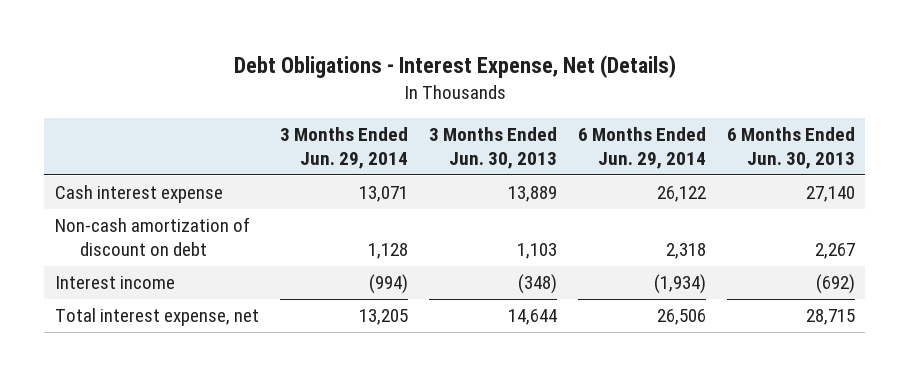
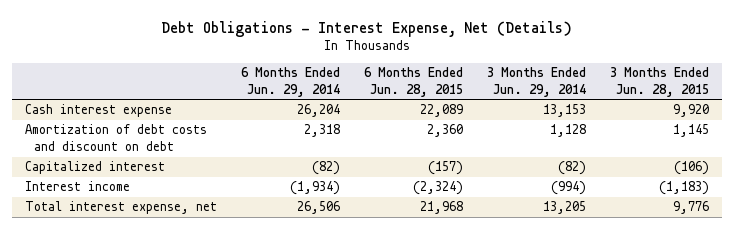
[428,127,557,169] 3 Months Ended Jun. 30, 2013 -> none
[726,127,855,169] 6 Months Ended Jun. 30, 2013 -> none
none -> [363,67,463,98] 6 Months Ended Jun. 28, 2015
none -> [610,67,710,98] 3 Months Ended Jun. 28, 2015
[358,186,408,203] 13,071 -> [543,104,587,118] 13,153
[656,186,706,203] 26,122 -> [296,104,340,118] 26,204
[54,217,250,256] Non-cash amortization of discount on debt -> [24,124,207,152] Amortization of debt costs and discount on debt
none -> [24,161,165,175] Capitalized interest

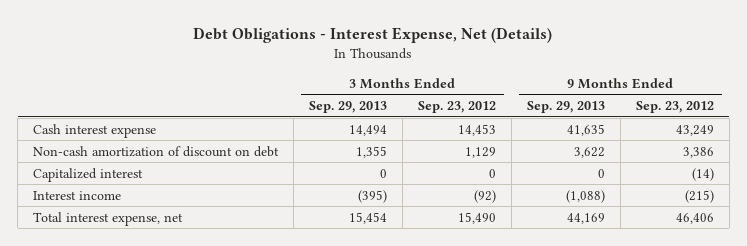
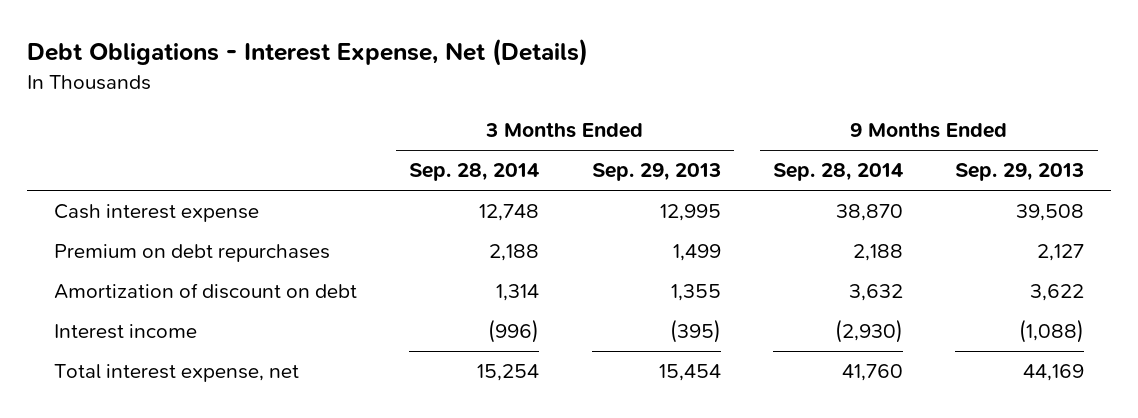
[417,101,496,114] Sep. 23, 2012 -> none
[635,101,714,114] Sep. 23, 2012 -> none
none -> [409,163,540,182] Sep. 28, 2014
none -> [773,163,904,182] Sep. 28, 2014
[33,167,144,182] Capitalized interest -> none
[348,124,387,136] 14,494 -> [659,204,721,222] 12,995
[566,123,605,136] 41,635 -> [1016,204,1085,222] 39,508
none -> [53,244,330,263] Premium on debt repurchases
[33,145,280,157] Non-cash amortization of discount on debt -> [53,283,357,300] Amortization of discount on debt

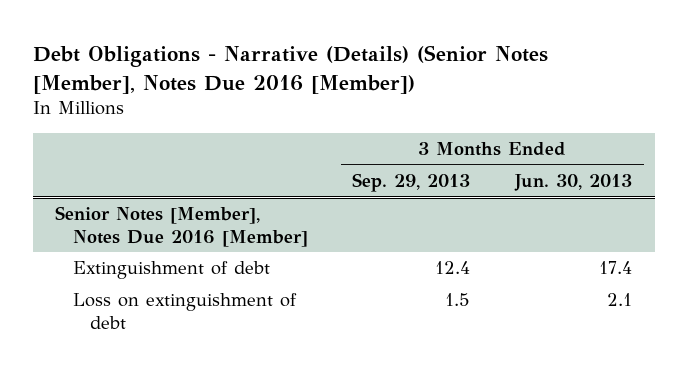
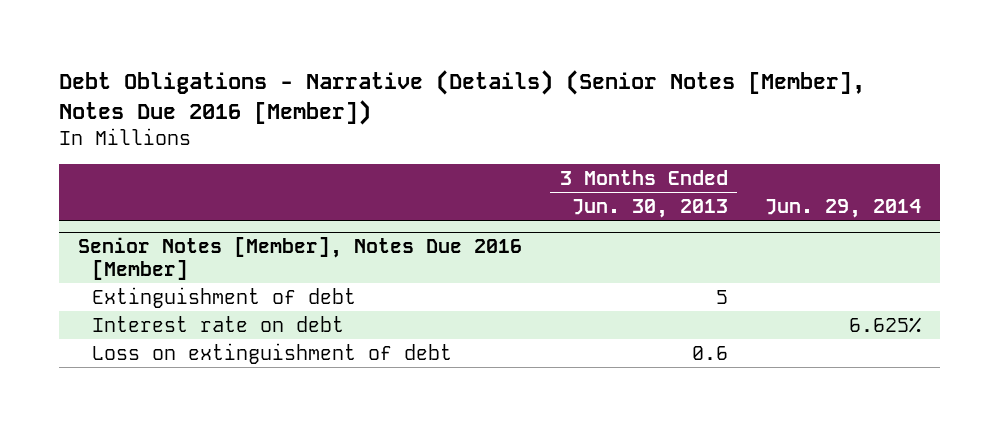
[352,172,471,192] Sep. 29, 2013 -> none
none -> [765,199,922,219] Jun. 29, 2014
[599,261,633,275] 17.4 -> [715,289,728,304] 5
none -> [91,315,344,332] Interest rate on debt
[607,293,633,307] 2.1 -> [691,345,728,360] 0.6

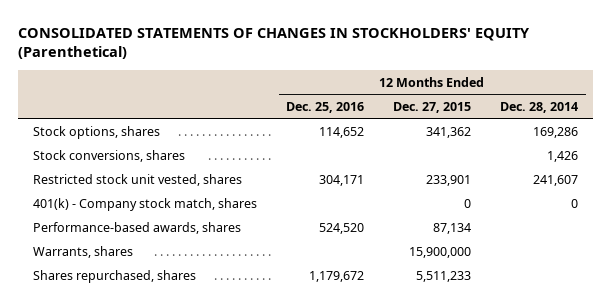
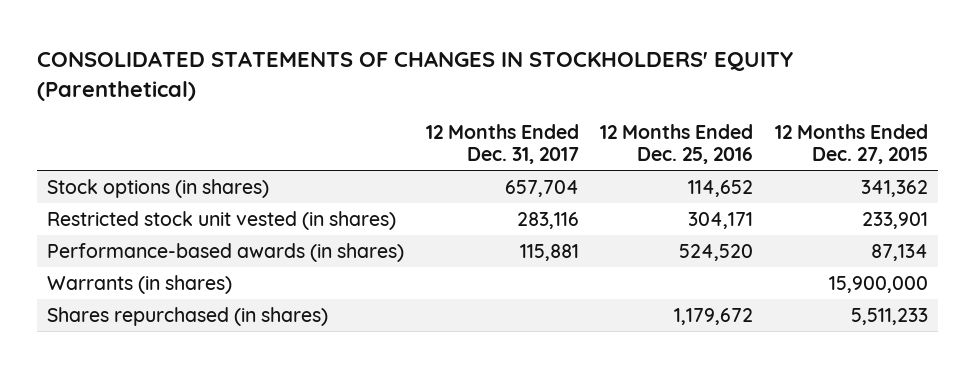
[500,101,579,113] Dec. 28, 2014 -> none
none -> [425,123,579,165] 12 Months Ended Dec. 31, 2017
[32,149,185,162] Stock conversions, shares -> none
[32,197,257,211] 401(k) - Company stock match, shares -> none
[32,125,160,139] Stock options, shares -> [47,178,270,198] Stock options (in shares)
[32,173,242,186] Restricted stock unit vested, shares -> [47,210,397,230] Restricted stock unit vested (in shares)
[32,221,241,234] Performance-based awards, shares -> [47,242,405,262] Performance-based awards (in shares)
[32,245,133,258] Warrants, shares -> [47,274,233,294] Warrants (in shares)
[32,269,196,283] Shares repurchased, shares -> [47,306,329,326] Shares repurchased (in shares)

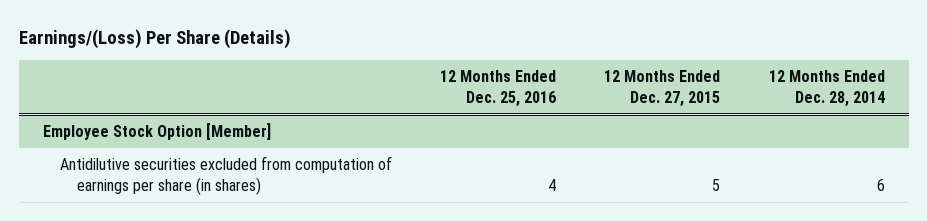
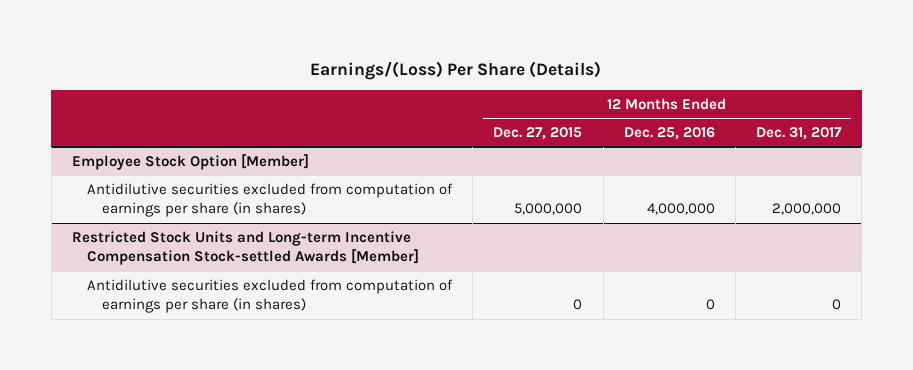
[768,70,885,107] 12 Months Ended Dec. 28, 2014 -> none
none -> [756,126,843,140] Dec. 31, 2017
[548,178,557,191] 4 -> [646,203,715,216] 4,000,000
[712,178,721,191] 5 -> [514,203,583,216] 5,000,000
none -> [71,230,420,266] Restricted Stock Units and Long-term Incentive Compensation Stock-settled Awards [Member]
none -> [87,278,454,314] Antidilutive securities excluded from computation of earnings per share (in shares)

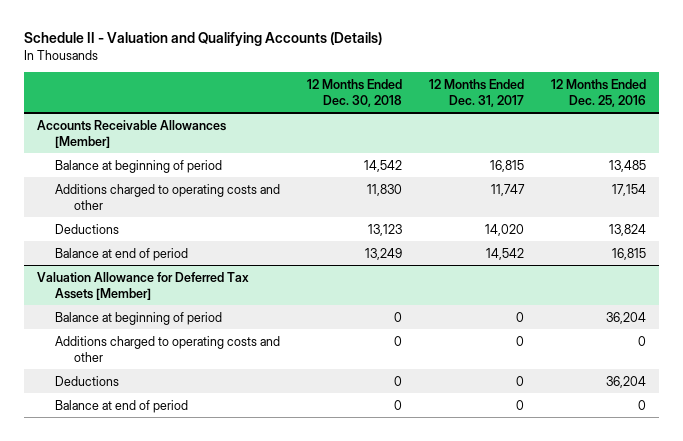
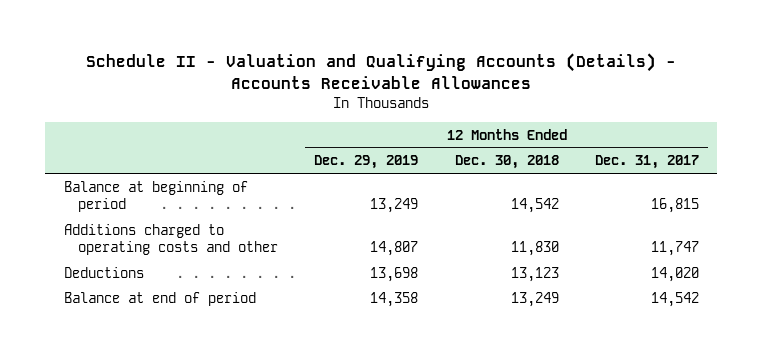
[23,32,382,47] Schedule II - Valuation and Qualifying Accounts (Details) -> [86,53,677,90] Schedule II - Valuation and Qualifying Accounts (Details) - Accounts Receivable Allowances
[550,78,646,107] 12 Months Ended Dec. 25, 2016 -> none
none -> [314,155,419,170] Dec. 29, 2019
[37,119,227,148] Accounts Receivable Allowances [Member] -> none
[37,271,250,300] Valuation Allowance for Deferred Tax Assets [Member] -> none
[55,311,223,325] Balance at beginning of period -> none
[55,335,281,362] Additions charged to operating costs and other -> none
[55,375,120,386] Deductions -> none
[55,399,189,413] Balance at end of period -> none

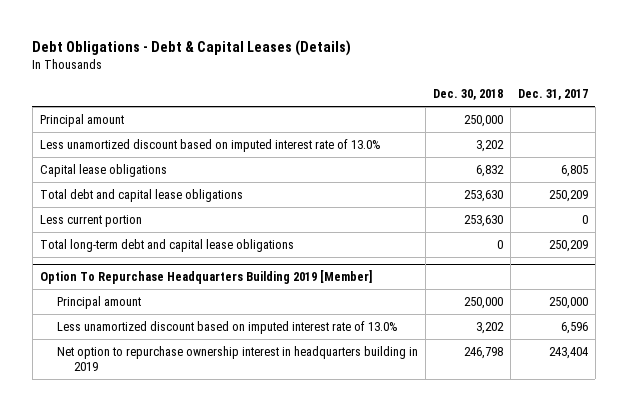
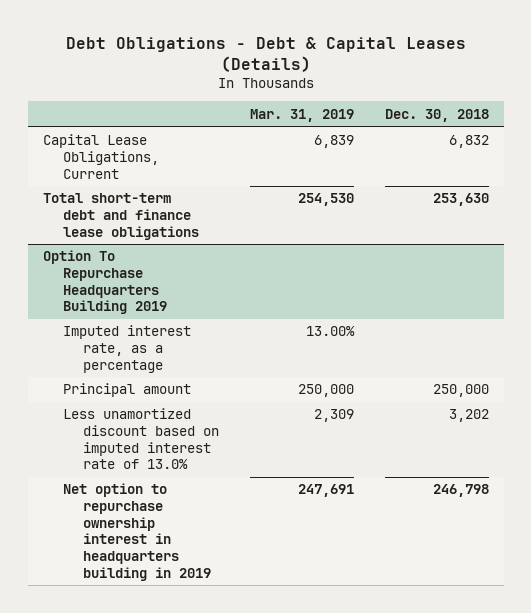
[517,89,588,101] Dec. 31, 2017 -> none
none -> [250,108,355,122] Mar. 31, 2019
[39,113,124,127] Principal amount -> none
[39,138,381,152] Less unamortized discount based on imputed interest rate of 13.0% -> none
[39,214,142,227] Less current portion -> none
[39,238,294,252] Total long-term debt and capital lease obligations -> none
[39,163,167,177] Capital lease obligations -> [42,134,160,179] Capital Lease Obligations, Current
[39,188,243,202] Total debt and capital lease obligations -> [42,193,200,240] Total short-term debt and finance lease obligations
[39,270,372,285] Option To Repurchase Headquarters Building 2019 [Member] -> [42,250,168,315] Option To Repurchase Headquarters Building 2019
none -> [63,325,192,373] Imputed interest rate, as a percentage

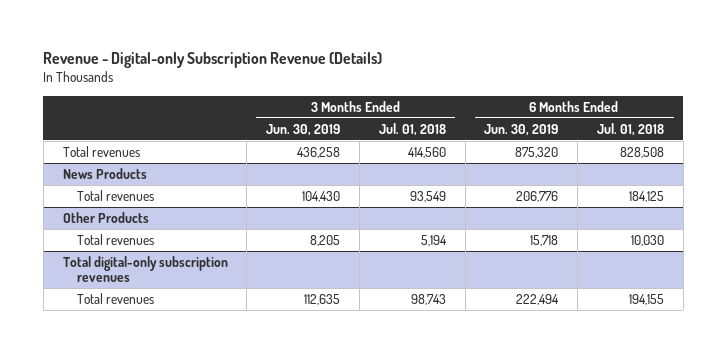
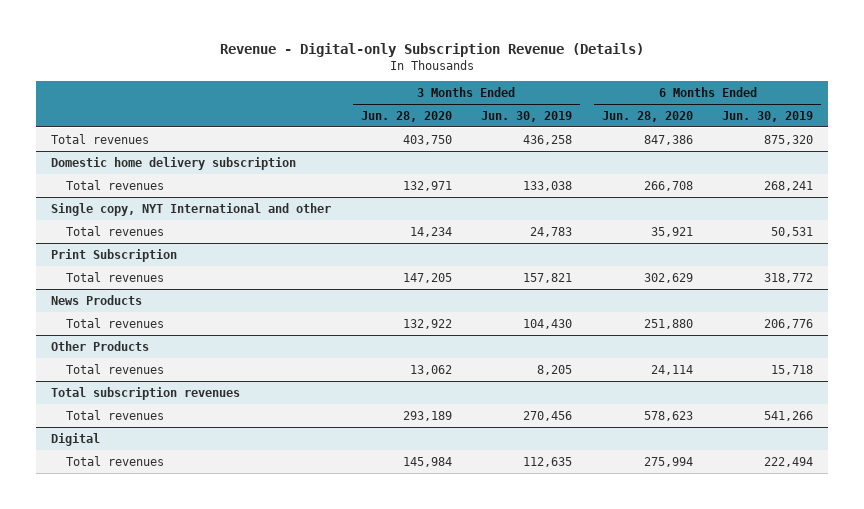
[378,122,446,136] Jul. 01, 2018 -> none
[597,122,665,136] Jul. 01, 2018 -> none
none -> [360,110,452,122] Jun. 28, 2020
none -> [601,110,693,122] Jun. 28, 2020
none -> [51,156,297,170] Domestic home delivery subscription
none -> [65,179,164,190] Total revenues
none -> [51,202,332,216] Single copy, NYT International and other
none -> [65,225,164,236] Total revenues
none -> [51,248,178,262] Print Subscription
none -> [65,271,164,282] Total revenues
[62,255,228,283] Total digital-only subscription revenues -> [51,386,241,400] Total subscription revenues
none -> [65,409,164,420] Total revenues
none -> [51,432,101,446] Digital

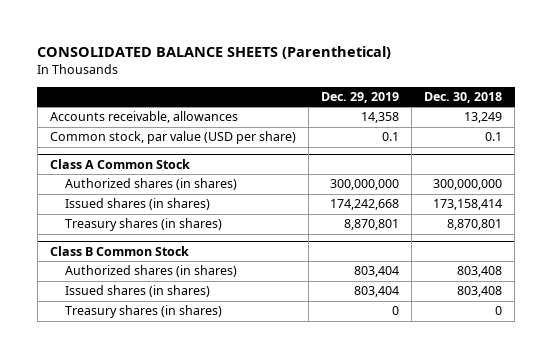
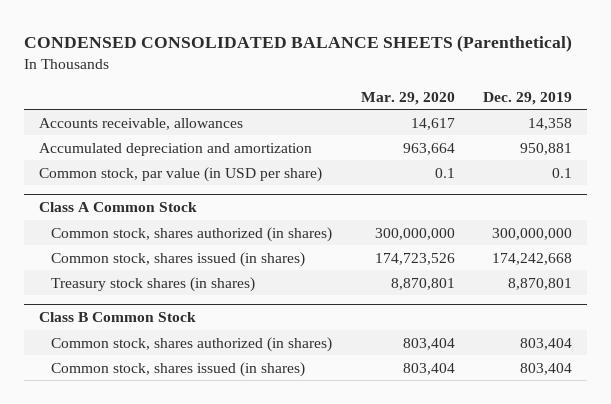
[37,45,392,59] CONSOLIDATED BALANCE SHEETS (Parenthetical) -> [24,34,573,52] CONDENSED CONSOLIDATED BALANCE SHEETS (Parenthetical)
[424,91,503,103] Dec. 30, 2018 -> none
none -> [360,91,455,105] Mar. 29, 2020
none -> [38,142,312,156] Accumulated depreciation and amortization
[49,131,296,145] Common stock, par value (USD per share) -> [38,166,322,182] Common stock, par value (in USD per share)
[65,178,238,191] Authorized shares (in shares) -> [50,226,332,242] Common stock, shares authorized (in shares)
[65,198,211,211] Issued shares (in shares) -> [50,251,305,267] Common stock, shares issued (in shares)
[65,218,223,232] Treasury shares (in shares) -> [50,276,255,292] Treasury stock shares (in shares)
[65,305,223,319] Treasury shares (in shares) -> none
[65,265,238,278] Authorized shares (in shares) -> [50,336,332,352] Common stock, shares authorized (in shares)
[65,285,211,298] Issued shares (in shares) -> [50,361,305,377] Common stock, shares issued (in shares)

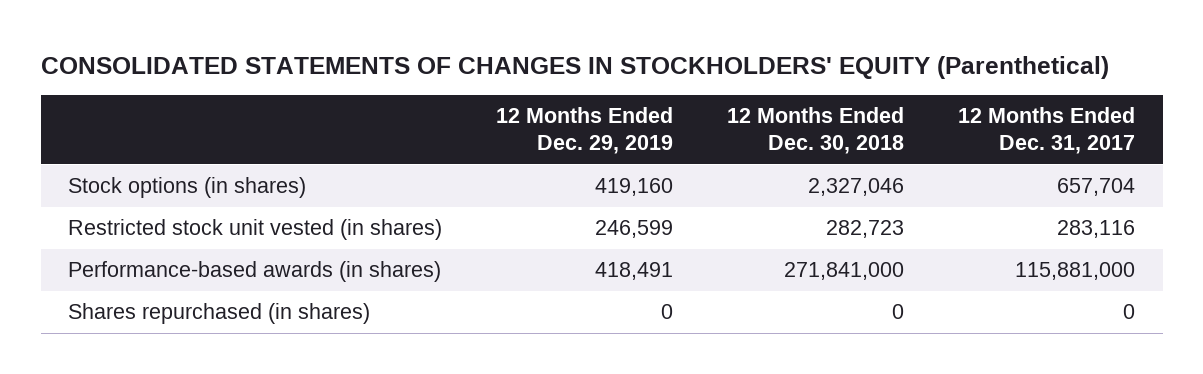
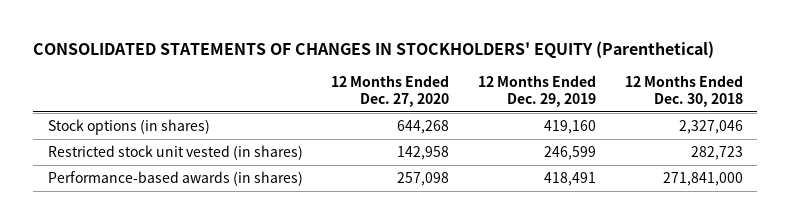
[958,107,1136,155] 12 Months Ended Dec. 31, 2017 -> none
none -> [331,74,450,107] 12 Months Ended Dec. 27, 2020
[67,303,370,325] Shares repurchased (in shares) -> none

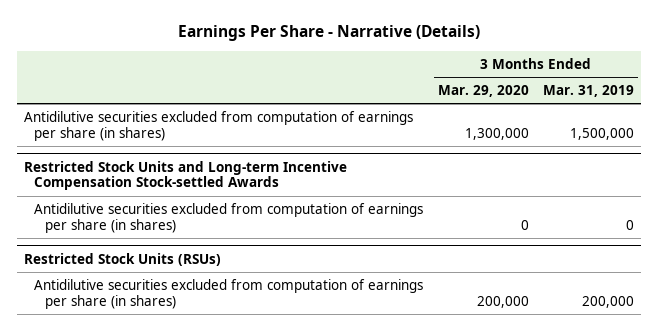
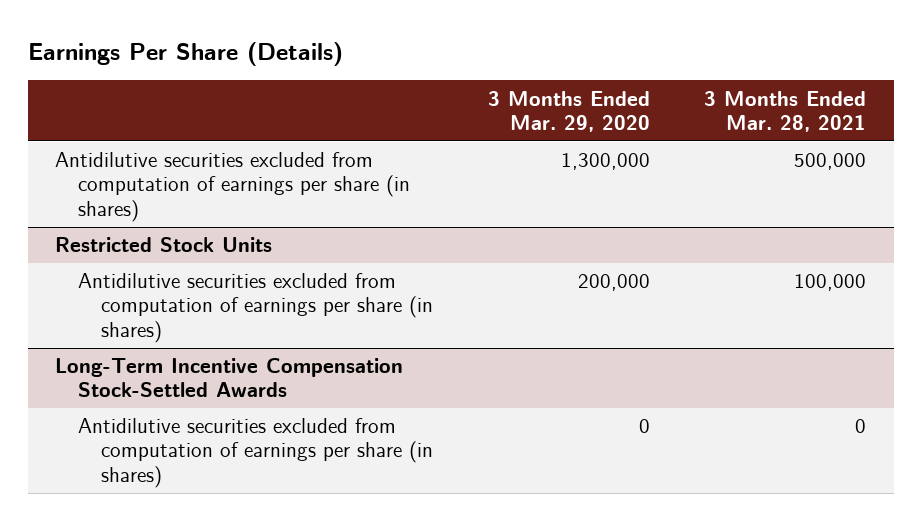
[178,25,481,42] Earnings Per Share - Narrative (Details) -> [28,41,344,66] Earnings Per Share (Details)
[543,85,635,98] Mar. 31, 2019 -> none
none -> [704,90,867,132] 3 Months Ended Mar. 28, 2021
[23,160,347,191] Restricted Stock Units and Long-term Incentive Compensation Stock-settled Awards -> none
[34,202,424,233] Antidilutive securities excluded from computation of earnings per share (in shares) -> none
[23,252,221,266] Restricted Stock Units (RSUs) -> [55,237,273,253] Restricted Stock Units
none -> [55,358,404,398] Long-Term Incentive Compensation Stock-Settled Awards
none -> [78,418,434,488] Antidilutive securities excluded from computation of earnings per share (in shares)

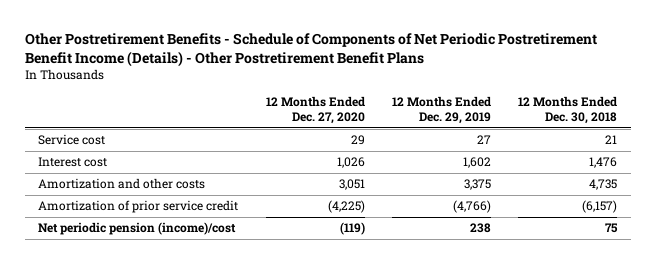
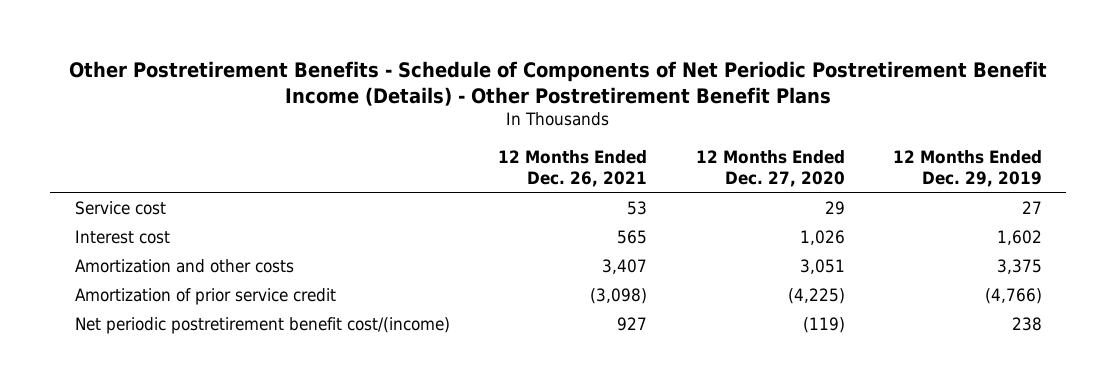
[518,96,618,125] 12 Months Ended Dec. 30, 2018 -> none
none -> [498,149,648,188] 12 Months Ended Dec. 26, 2021
[38,222,237,236] Net periodic pension (income)/cost -> [74,316,450,334] Net periodic postretirement benefit cost/(income)

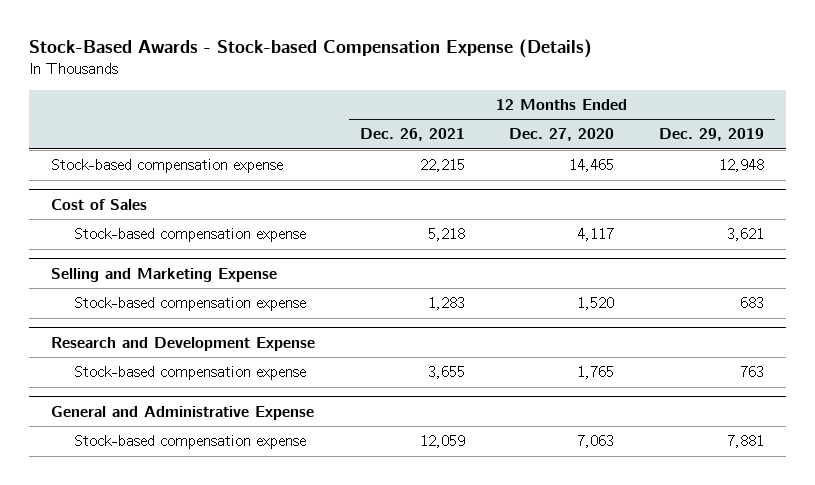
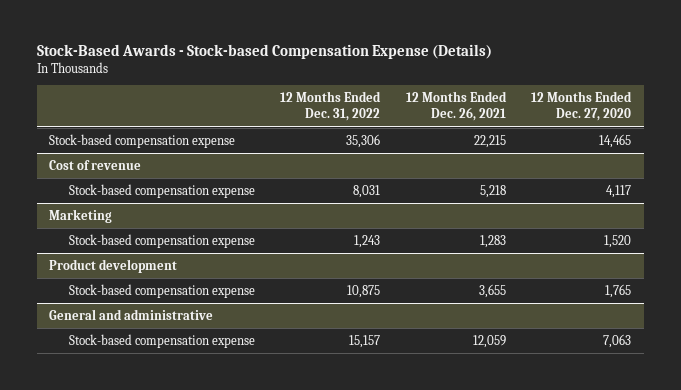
[658,128,764,142] Dec. 29, 2019 -> none
none -> [280,91,382,122] 12 Months Ended Dec. 31, 2022
[51,198,148,210] Cost of Sales -> [49,159,142,170] Cost of revenue
[51,267,278,282] Selling and Marketing Expense -> [49,208,113,223] Marketing
[51,336,316,351] Research and Development Expense -> [49,258,178,273] Product development
[51,405,315,420] General and Administrative Expense -> [49,308,214,320] General and administrative

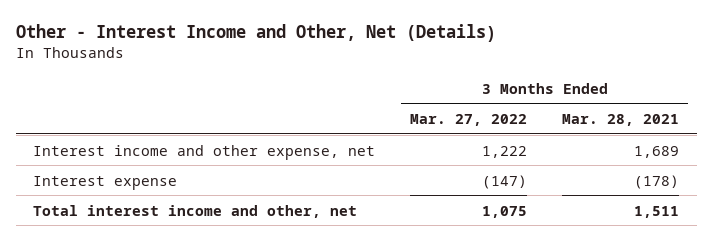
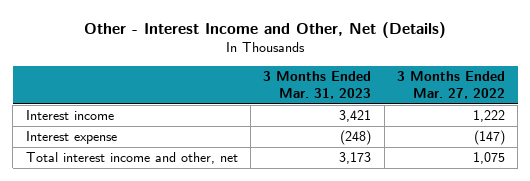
[562,113,680,126] Mar. 28, 2021 -> none
none -> [263,71,372,100] 3 Months Ended Mar. 31, 2023
[33,144,376,160] Interest income and other expense, net -> [25,110,114,121] Interest income

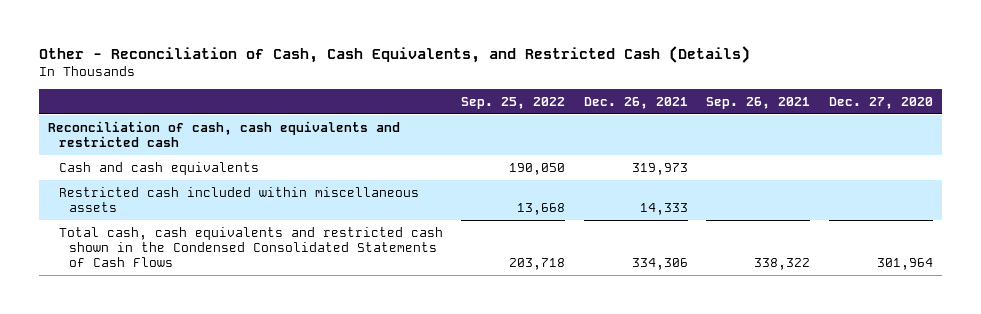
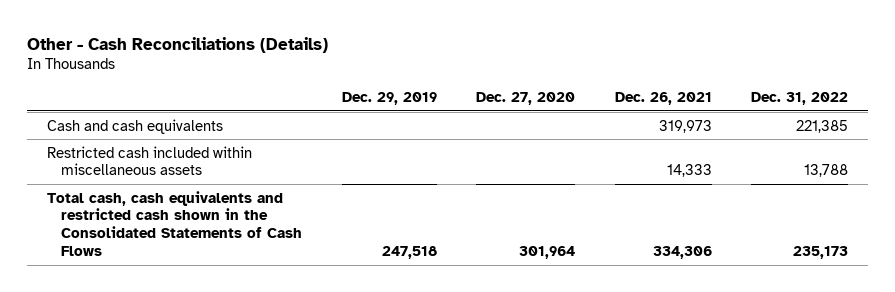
[38,45,750,63] Other - Reconciliation of Cash, Cash Equivalents, and Restricted Cash (Details) -> [27,36,329,53] Other - Cash Reconciliations (Details)
[461,96,566,109] Sep. 25, 2022 -> none
[706,96,811,109] Sep. 26, 2021 -> none
none -> [341,91,437,105] Dec. 29, 2019
none -> [751,91,849,105] Dec. 31, 2022
[47,120,400,148] Reconciliation of cash, cash equivalents and restricted cash -> none
[58,226,443,268] Total cash, cash equivalents and restricted cash shown in the Condensed Consolidated Statements of Cash Flows -> [47,190,303,256] Total cash, cash equivalents and restricted cash shown in the Consolidated Statements of Cash Flows

